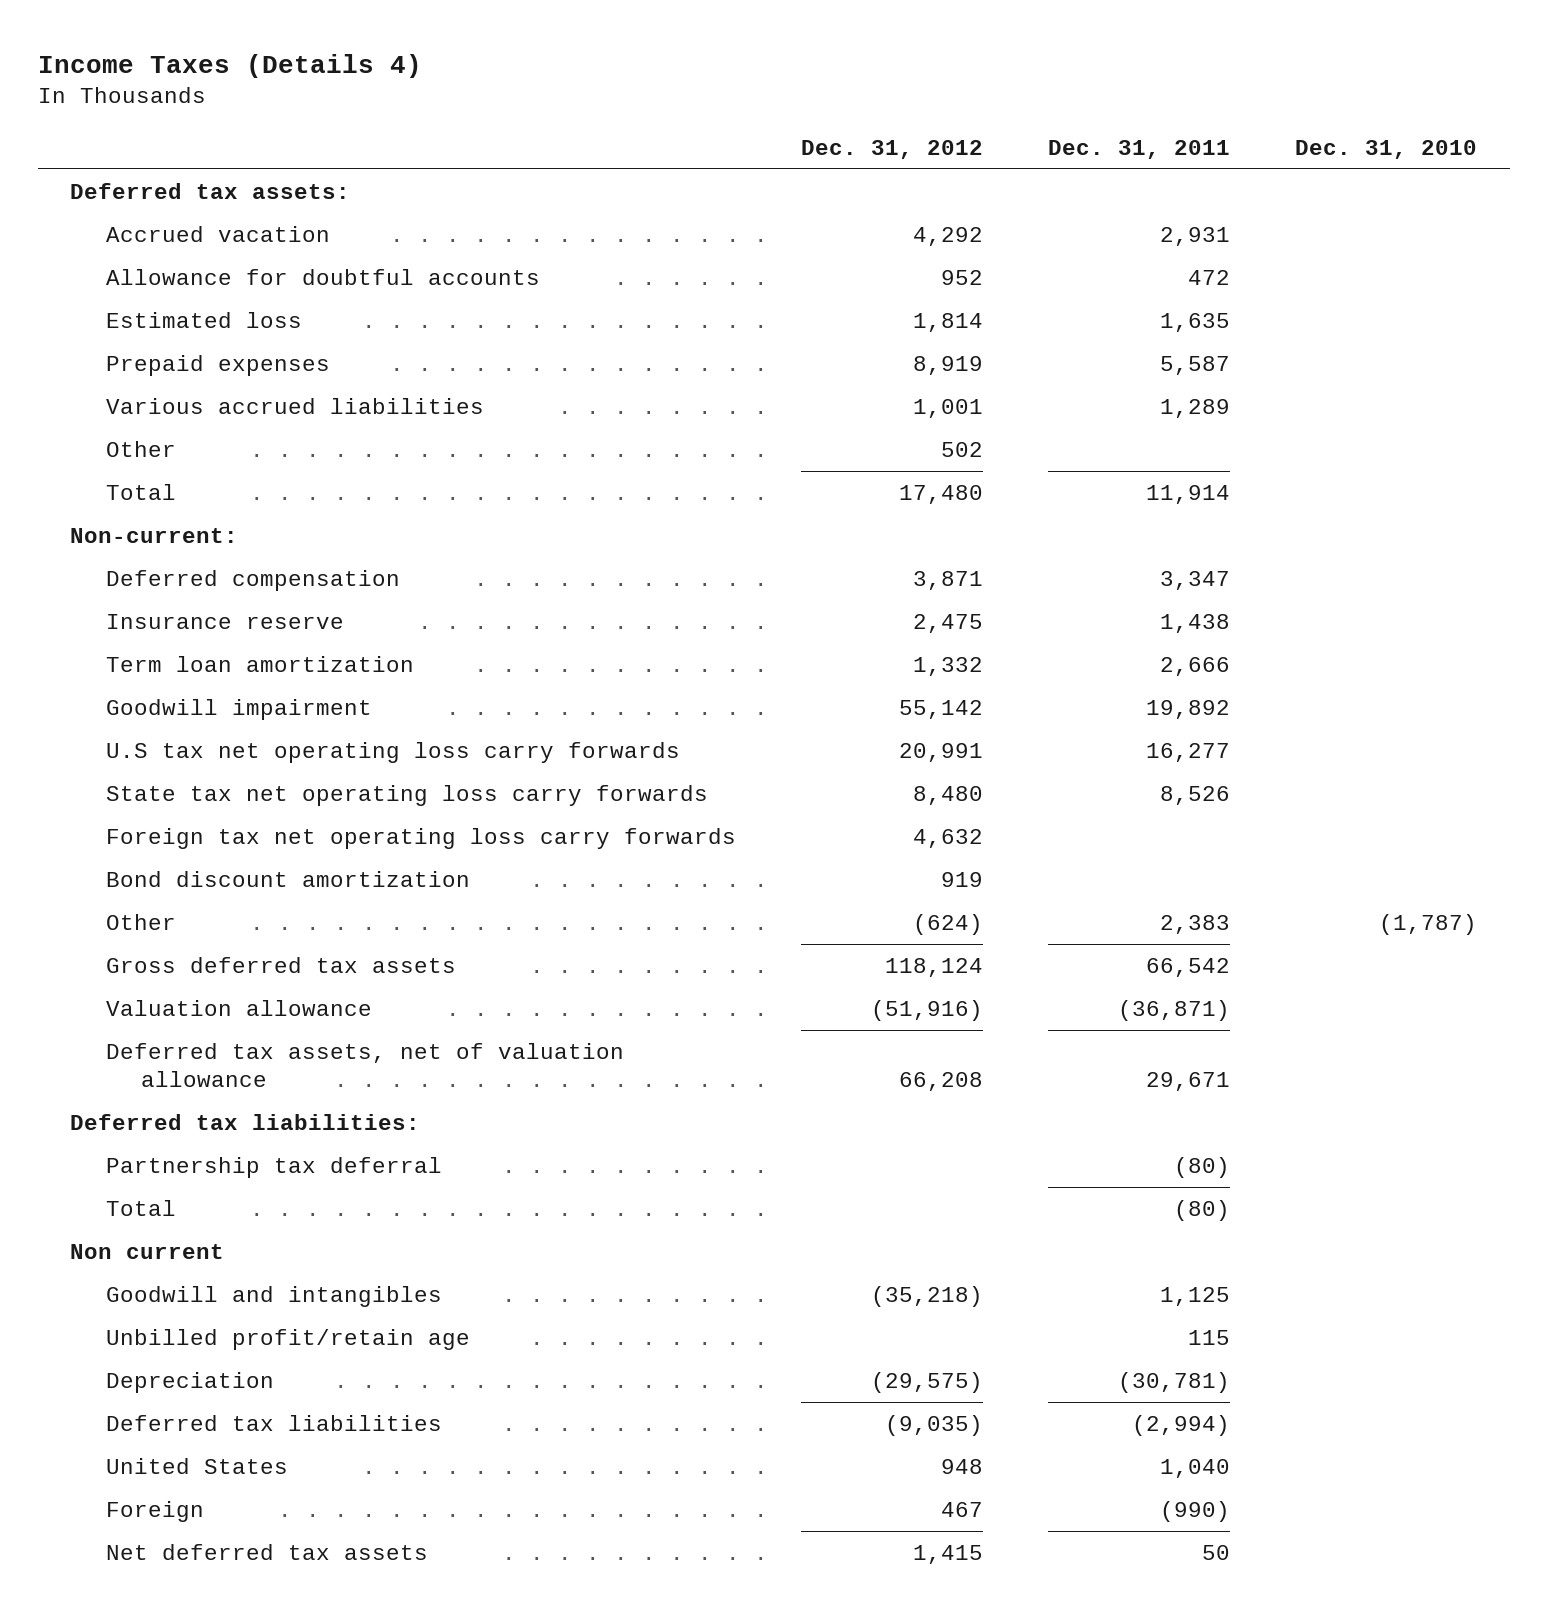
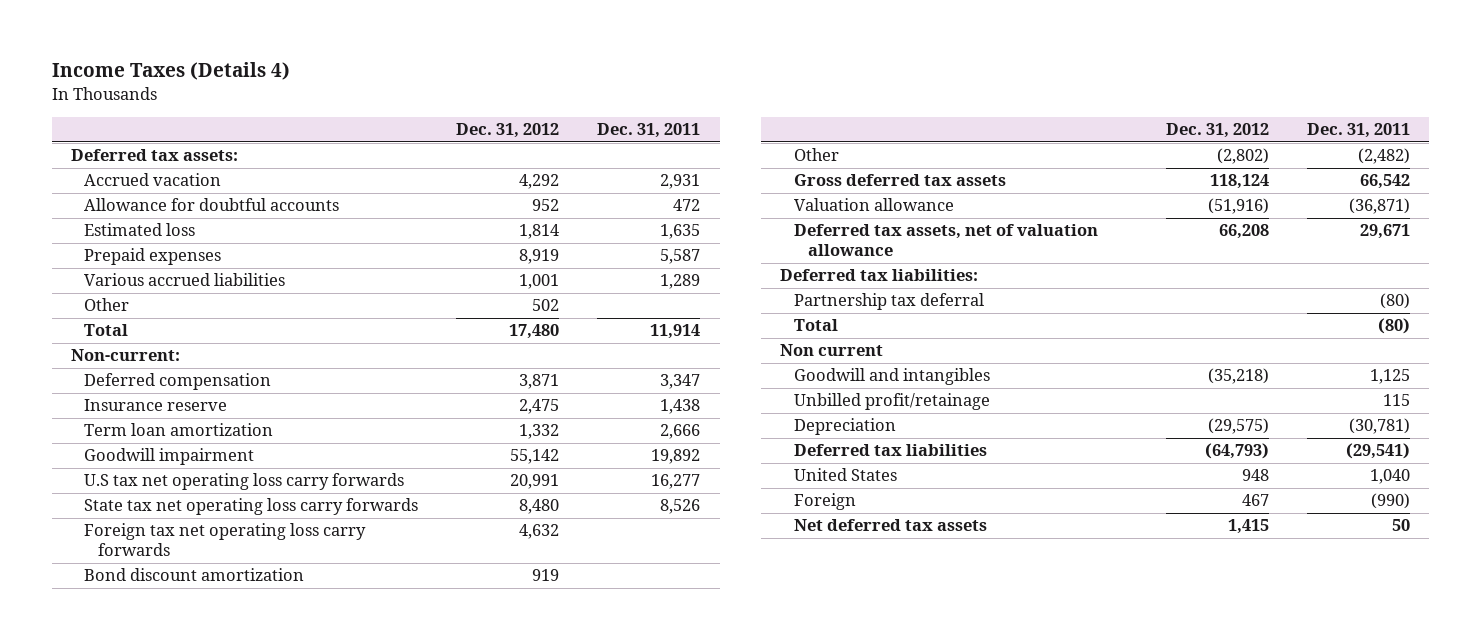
[1295,140,1478,160] Dec. 31, 2010 -> none
[912,913,983,935] (624) -> [1217,148,1270,165] (2,802)
[1160,914,1231,934] 2,383 -> [1358,148,1411,165] (2,482)
[105,1328,470,1350] Unbilled profit/retain age -> [794,393,991,411] Unbilled profit/retainage
[884,1414,983,1436] (9,035) -> [1205,443,1270,460] (64,793)
[1132,1414,1231,1436] (2,994) -> [1346,443,1411,460] (29,541)

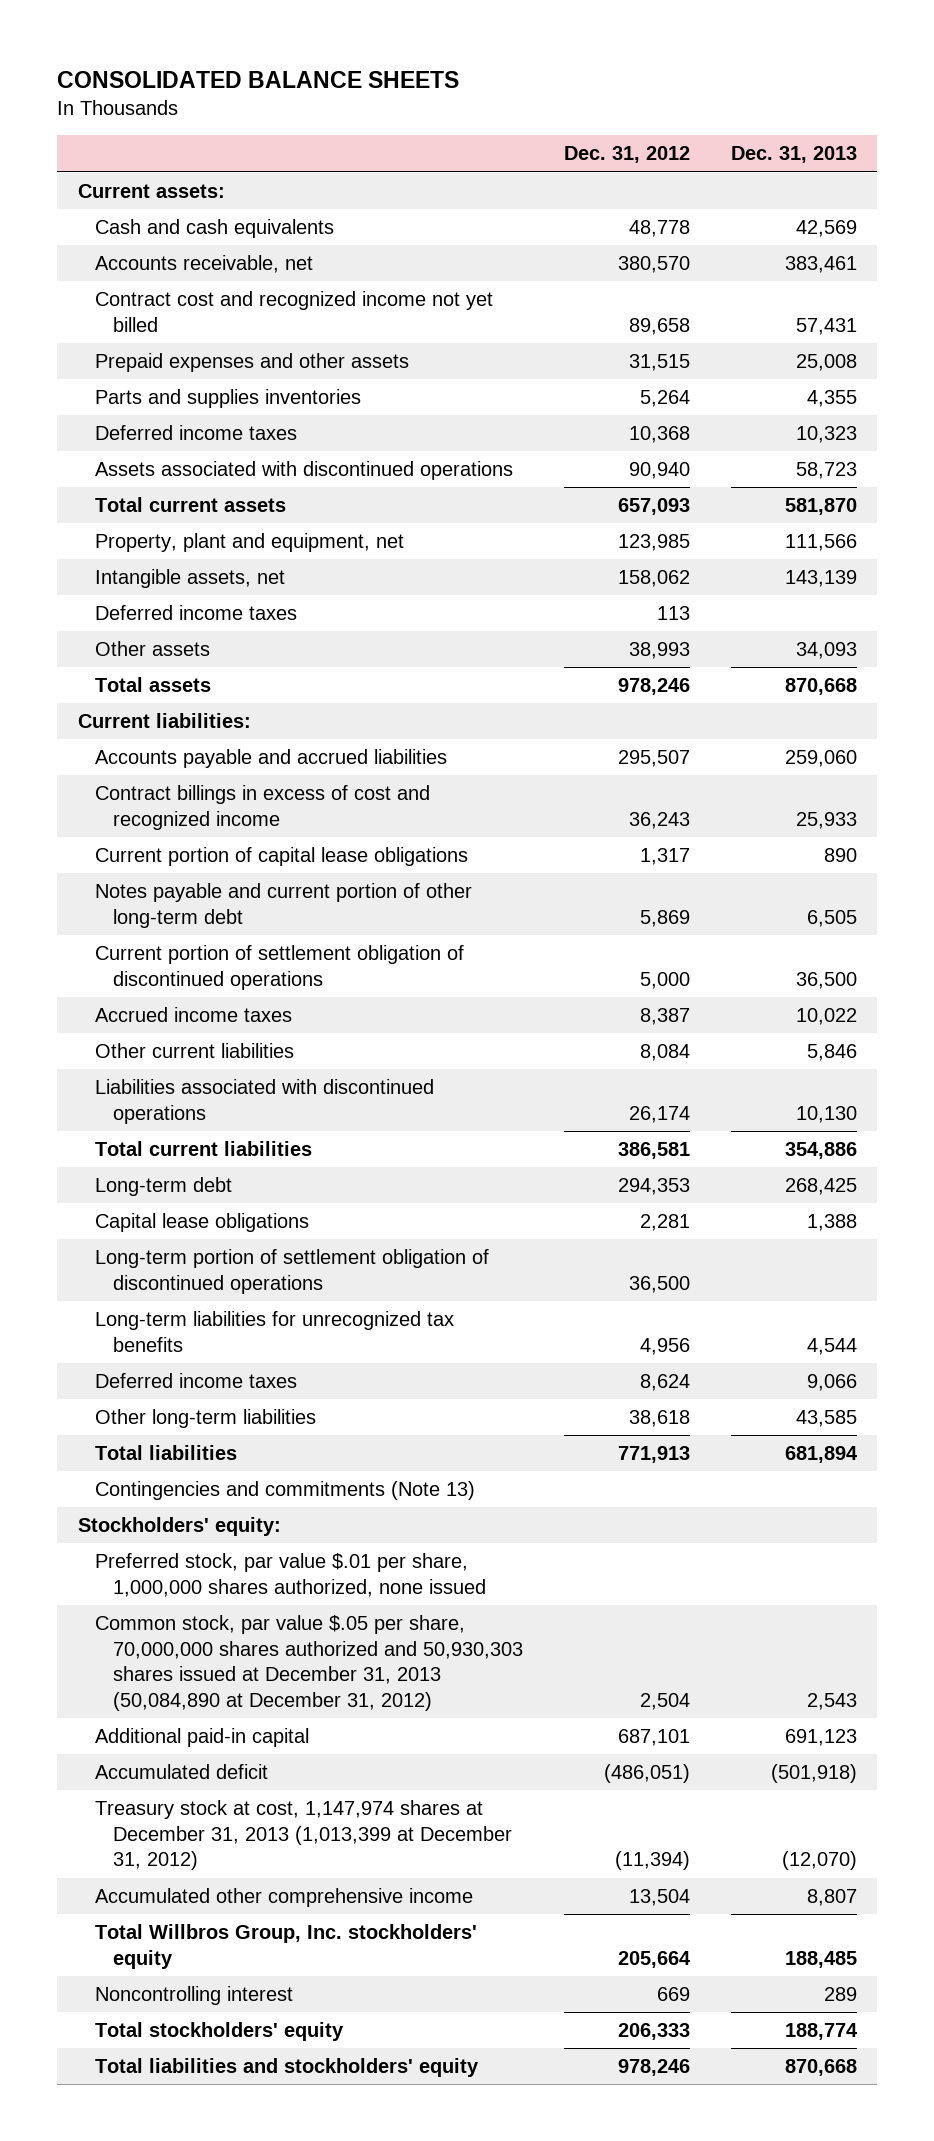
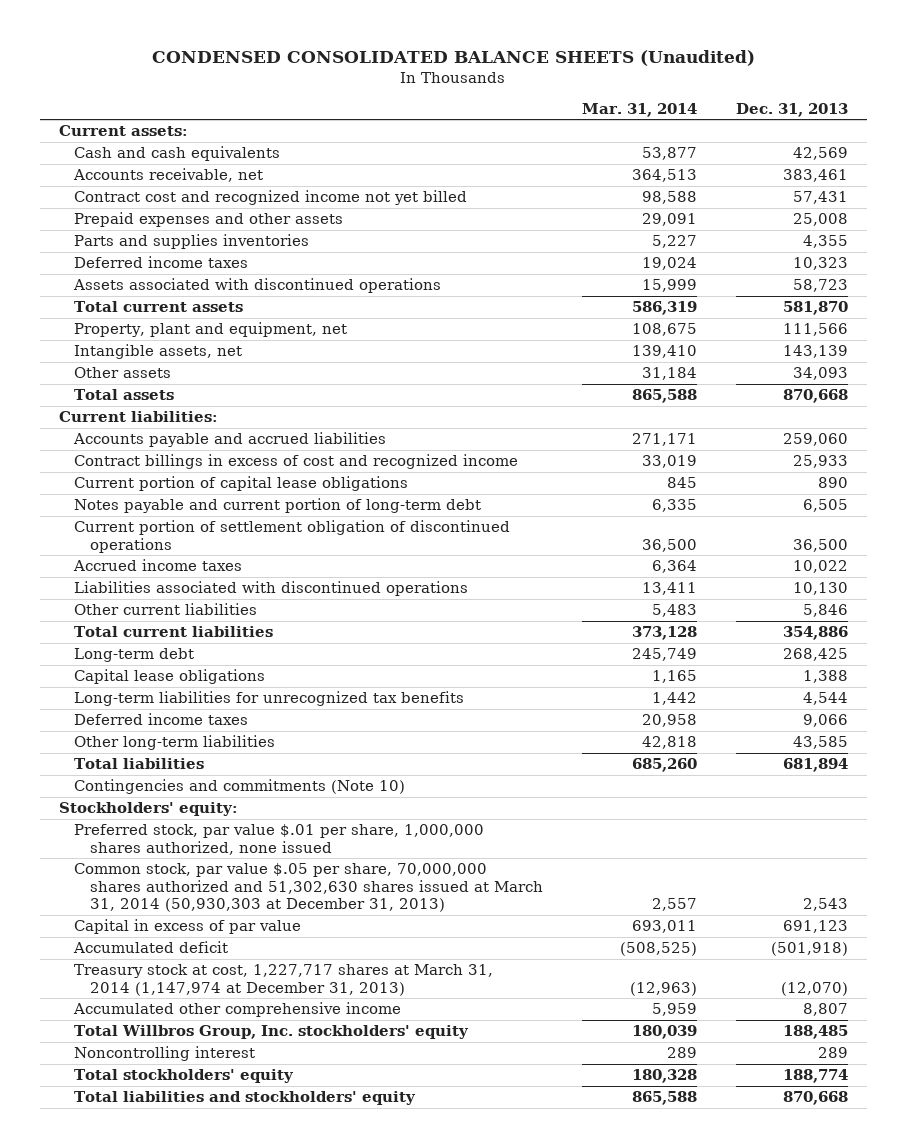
[57,71,460,89] CONSOLIDATED BALANCE SHEETS -> [152,49,756,66] CONDENSED CONSOLIDATED BALANCE SHEETS (Unaudited)
[564,146,691,164] Dec. 31, 2012 -> none
none -> [581,102,697,117] Mar. 31, 2014
[95,605,298,621] Deferred income taxes -> none
[95,883,473,928] Notes payable and current portion of other long-term debt -> [74,498,482,514] Notes payable and current portion of long-term debt
[95,1043,295,1059] Other current liabilities -> [74,603,258,616] Other current liabilities
[95,1249,490,1294] Long-term portion of settlement obligation of discontinued operations -> none
[95,1481,476,1501] Contingencies and commitments (Note 13) -> [74,779,406,795] Contingencies and commitments (Note 10)
[95,1615,524,1711] Common stock, par value $.05 per share, 70,000,000 shares authorized and 50,930,303 shares issued at December 31, 2013 (50,084,890 at December 31, 2012) -> [74,863,543,913] Common stock, par value $.05 per share, 70,000,000 shares authorized and 51,302,630 shares issued at March 31, 2014 (50,930,303 at December 31, 2013)
[95,1728,310,1748] Additional paid-in capital -> [74,919,302,935] Capital in excess of par value
[95,1800,513,1871] Treasury stock at cost, 1,147,974 shares at December 31, 2013 (1,013,399 at December 31, 2012) -> [74,964,494,996] Treasury stock at cost, 1,227,717 shares at March 31, 2014 (1,147,974 at December 31, 2013)

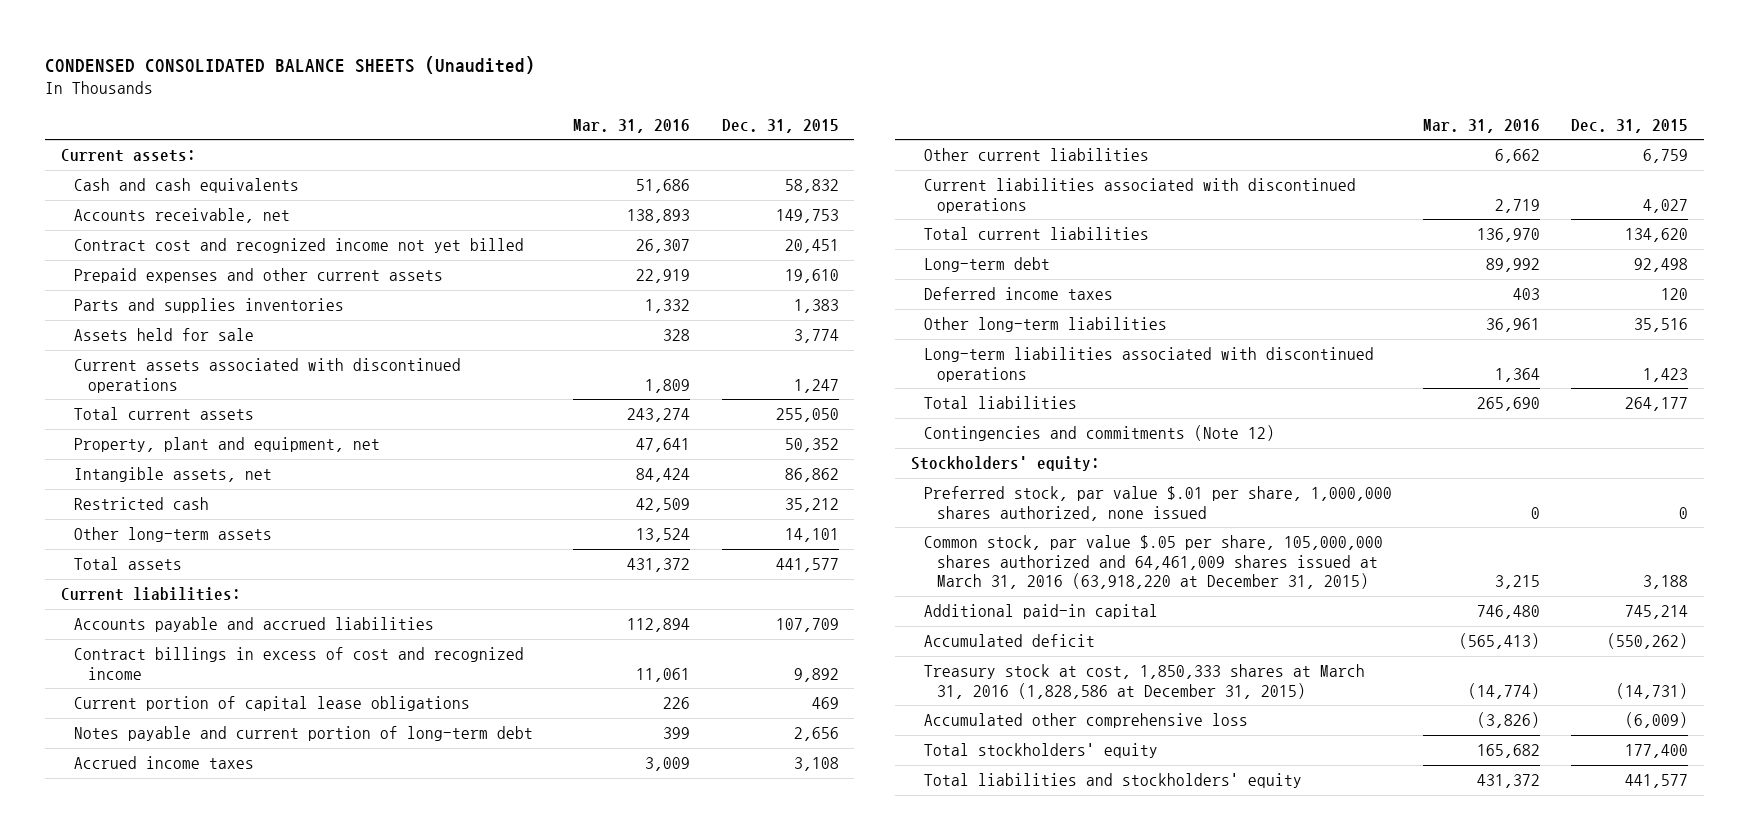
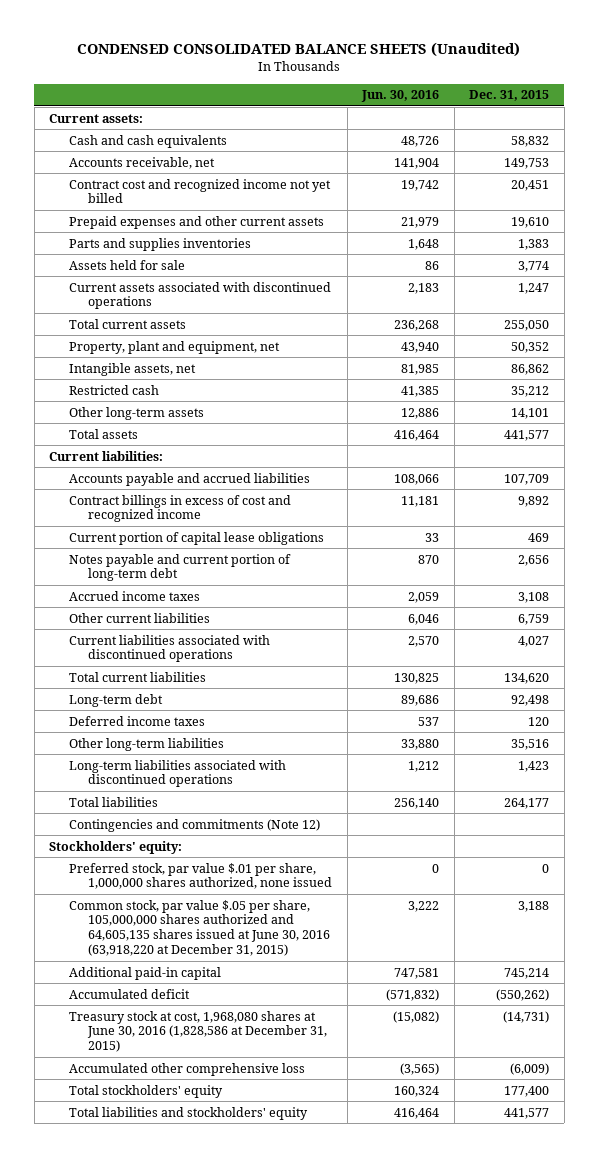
[573,118,691,133] Mar. 31, 2016 -> none
none -> [361,90,440,103] Jun. 30, 2016
[923,535,1383,589] Common stock, par value $.05 per share, 105,000,000 shares authorized and 64,461,009 shares issued at March 31, 2016 (63,918,220 at December 31, 2015) -> [68,899,331,957] Common stock, par value $.05 per share, 105,000,000 shares authorized and 64,605,135 shares issued at June 30, 2016 (63,918,220 at December 31, 2015)
[923,664,1365,699] Treasury stock at cost, 1,850,333 shares at March 31, 2016 (1,828,586 at December 31, 2015) -> [68,1010,328,1053] Treasury stock at cost, 1,968,080 shares at June 30, 2016 (1,828,586 at December 31, 2015)

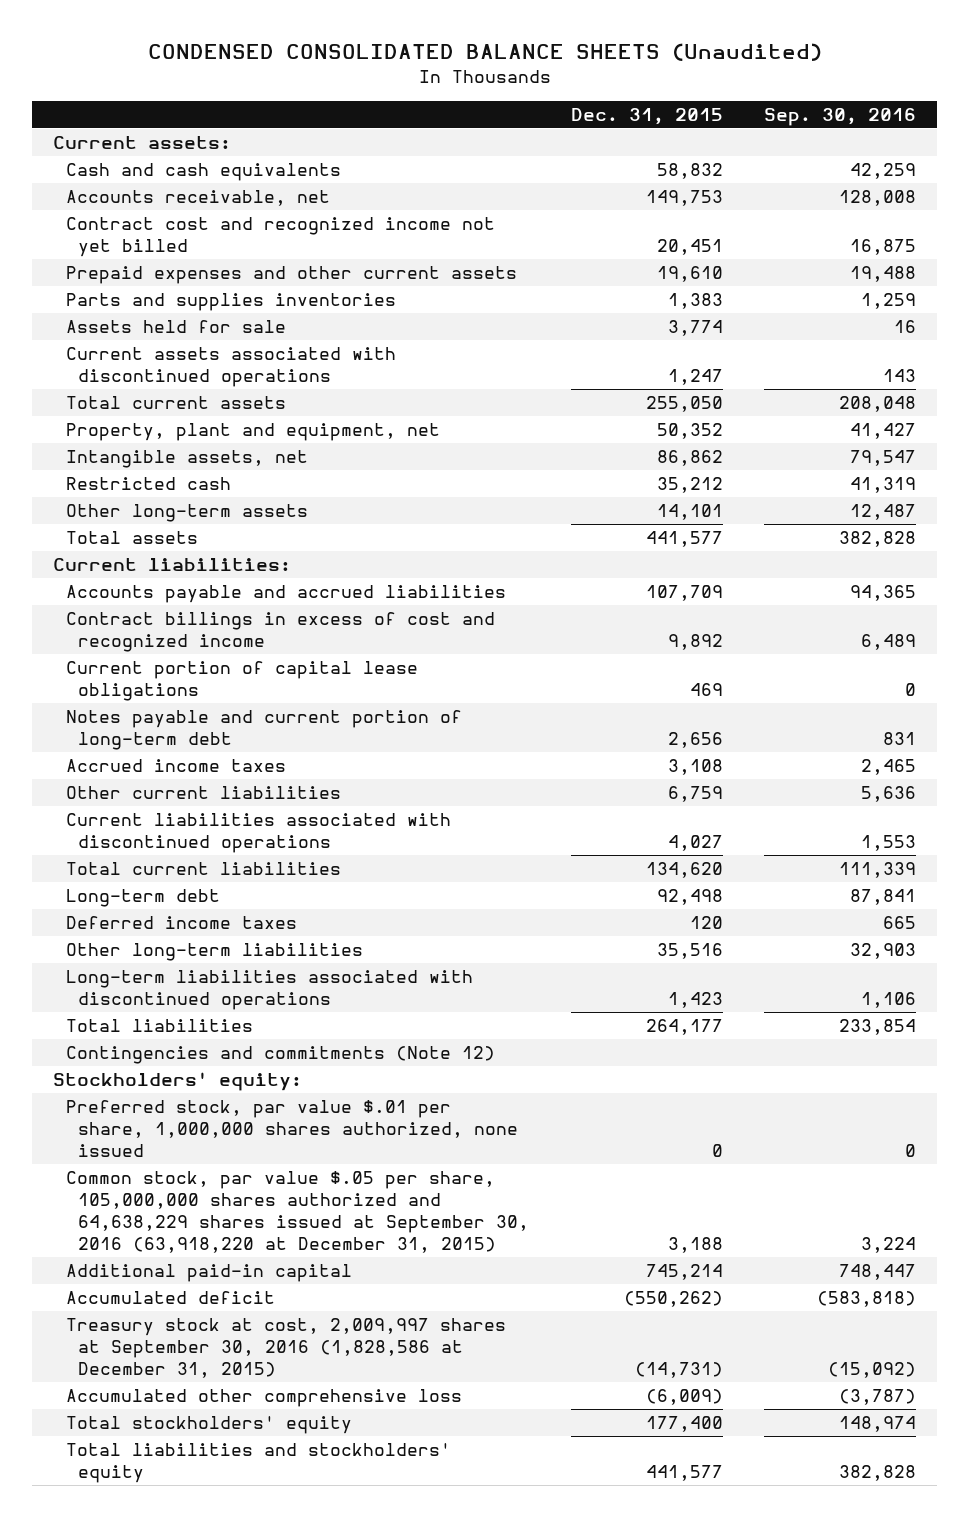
[361,90,440,103] Jun. 30, 2016 -> none
none -> [764,107,917,126] Sep. 30, 2016
[68,899,331,957] Common stock, par value $.05 per share, 105,000,000 shares authorized and 64,605,135 shares issued at June 30, 2016 (63,918,220 at December 31, 2015) -> [65,1171,530,1253] Common stock, par value $.05 per share, 105,000,000 shares authorized and 64,638,229 shares issued at September 30, 2016 (63,918,220 at December 31, 2015)
[68,1010,328,1053] Treasury stock at cost, 1,968,080 shares at June 30, 2016 (1,828,586 at December 31, 2015) -> [65,1318,506,1378] Treasury stock at cost, 2,009,997 shares at September 30, 2016 (1,828,586 at December 31, 2015)

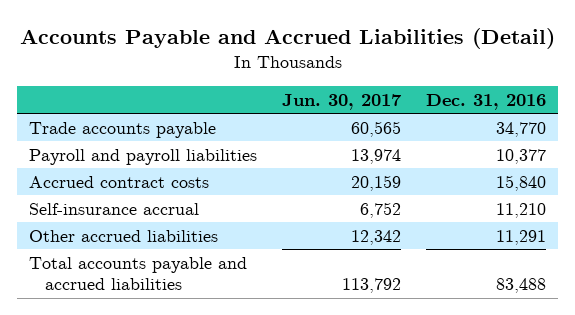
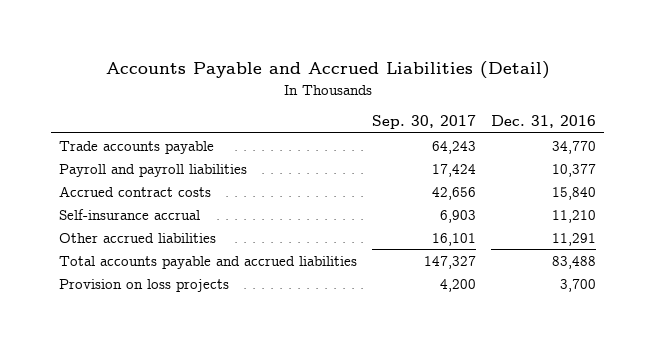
[282,93,403,110] Jun. 30, 2017 -> none
none -> [372,115,477,130] Sep. 30, 2017
none -> [58,278,229,292] Provision on loss projects

